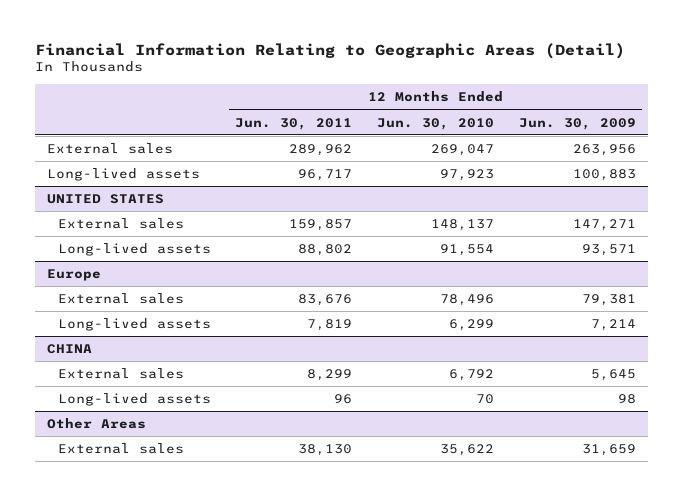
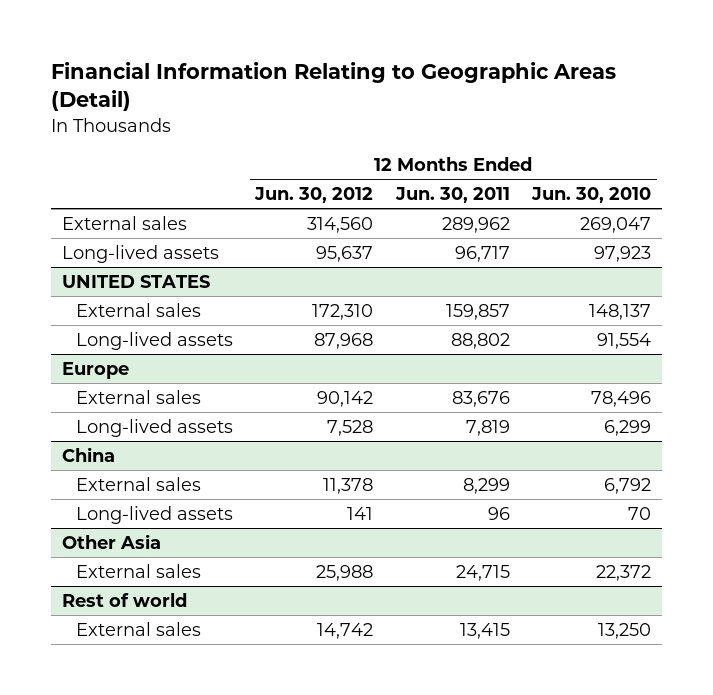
[518,117,636,130] Jun. 30, 2009 -> none
none -> [254,187,374,204] Jun. 30, 2012
[47,344,93,355] CHINA -> [62,446,116,462] China
[47,418,147,430] Other Areas -> none
none -> [62,533,162,549] Other Asia
[298,444,353,457] 38,130 -> [455,564,510,581] 24,715
[440,444,495,457] 35,622 -> [596,564,652,581] 22,372
none -> [62,592,188,607] Rest of world
none -> [75,621,201,636] External sales

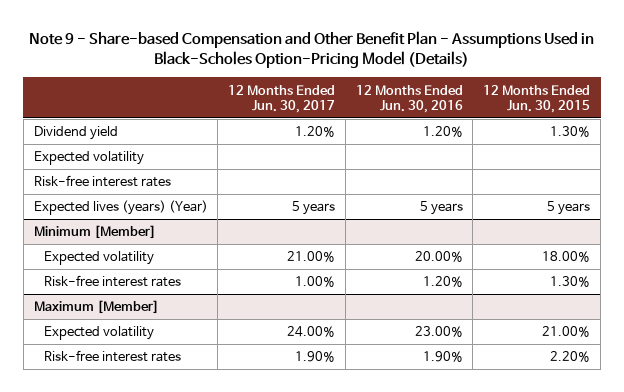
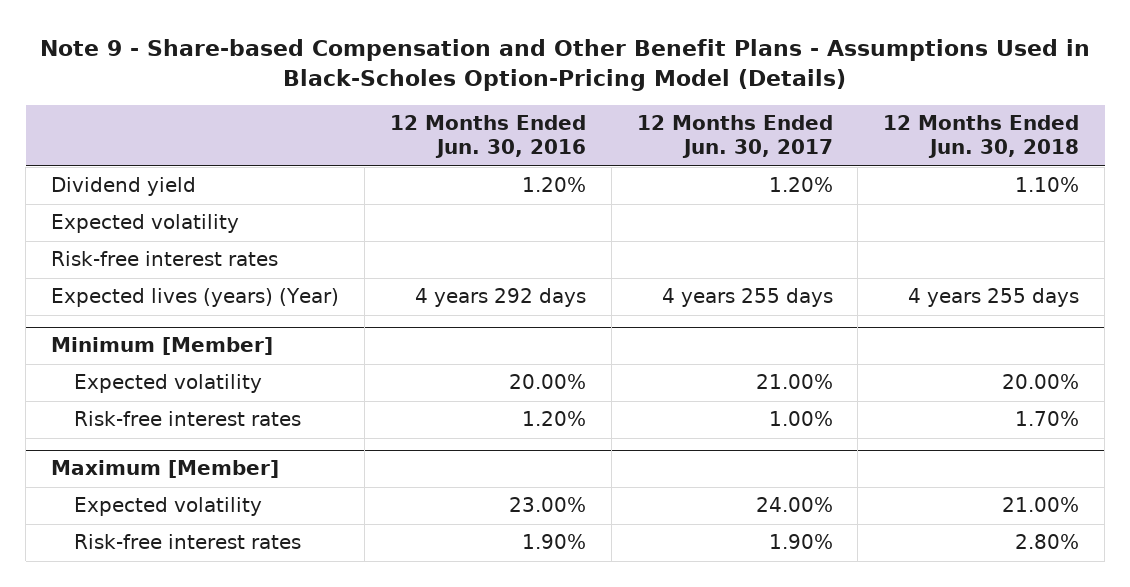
[28,30,594,69] Note 9 - Share-based Compensation and Other Benefit Plan - Assumptions Used in Black-Scholes Option-Pricing Model (Details) -> [40,38,1091,91] Note 9 - Share-based Compensation and Other Benefit Plans - Assumptions Used in Black-Scholes Option-Pricing Model (Details)
[483,84,591,113] 12 Months Ended Jun. 30, 2015 -> none
none -> [883,115,1080,159] 12 Months Ended Jun. 30, 2018
[292,201,336,216] 5 years -> [661,288,833,308] 4 years 255 days
[419,201,463,216] 5 years -> [414,288,586,308] 4 years 292 days

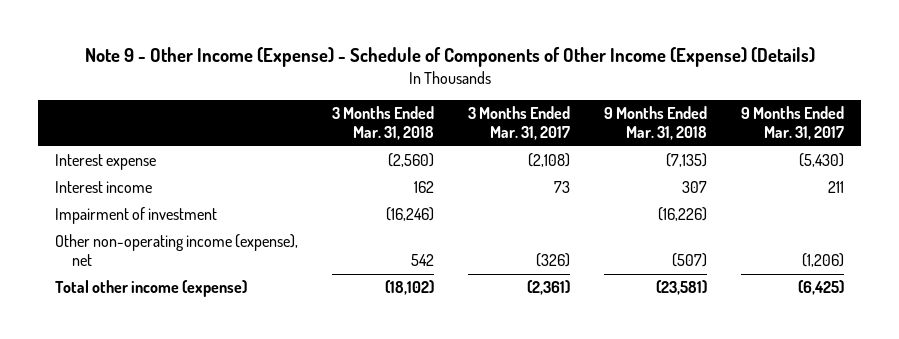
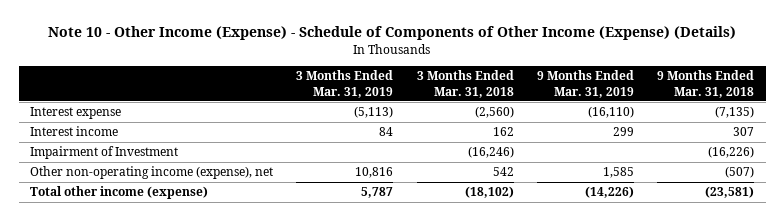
[84,47,815,68] Note 9 - Other Income (Expense) - Schedule of Components of Other Income (Expense) (Details) -> [48,26,737,41] Note 10 - Other Income (Expense) - Schedule of Components of Other Income (Expense) (Details)
[468,106,571,141] 3 Months Ended Mar. 31, 2017 -> none
[741,106,845,141] 9 Months Ended Mar. 31, 2017 -> none
none -> [296,70,394,98] 3 Months Ended Mar. 31, 2019
none -> [536,70,634,98] 9 Months Ended Mar. 31, 2019
[54,207,217,225] Impairment of investment -> [30,146,179,160] Impairment of Investment

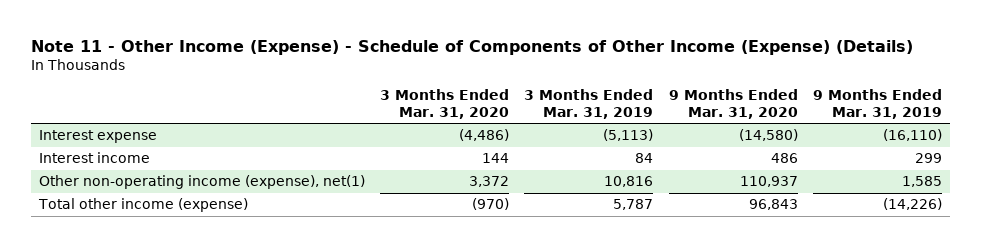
[48,26,737,41] Note 10 - Other Income (Expense) - Schedule of Components of Other Income (Expense) (Details) -> [30,39,913,55] Note 11 - Other Income (Expense) - Schedule of Components of Other Income (Expense) (Details)
[416,70,514,98] 3 Months Ended Mar. 31, 2018 -> none
[657,70,755,98] 9 Months Ended Mar. 31, 2018 -> none
none -> [379,89,509,119] 3 Months Ended Mar. 31, 2020
none -> [668,89,798,119] 9 Months Ended Mar. 31, 2020
[30,146,179,160] Impairment of Investment -> none
[30,166,274,180] Other non-operating income (expense), net -> [38,175,365,190] Other non-operating income (expense), net(1)

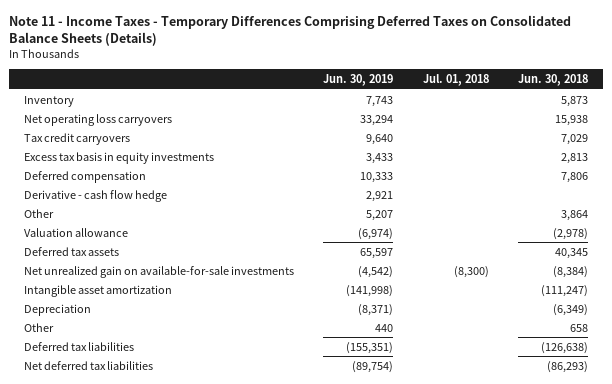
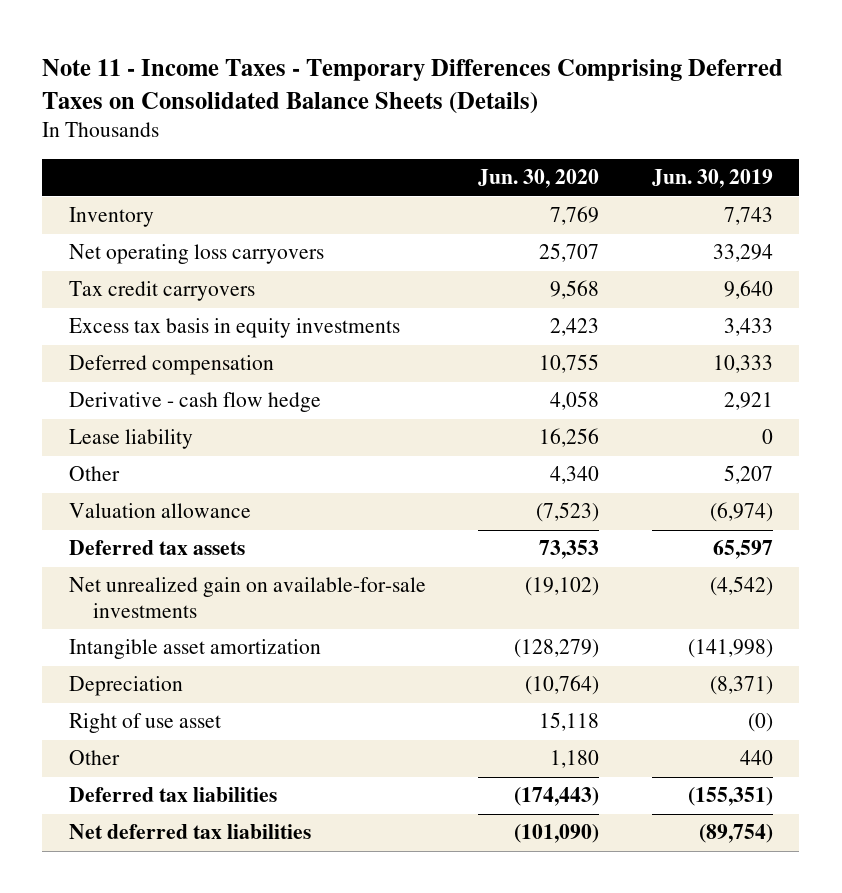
[422,73,489,86] Jul. 01, 2018 -> none
[518,73,589,86] Jun. 30, 2018 -> none
none -> [478,169,600,189] Jun. 30, 2020
none -> [68,429,193,450] Lease liability
none -> [68,713,221,734] Right of use asset

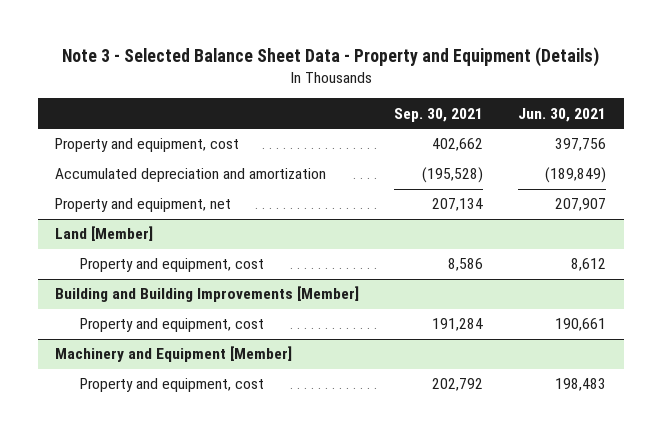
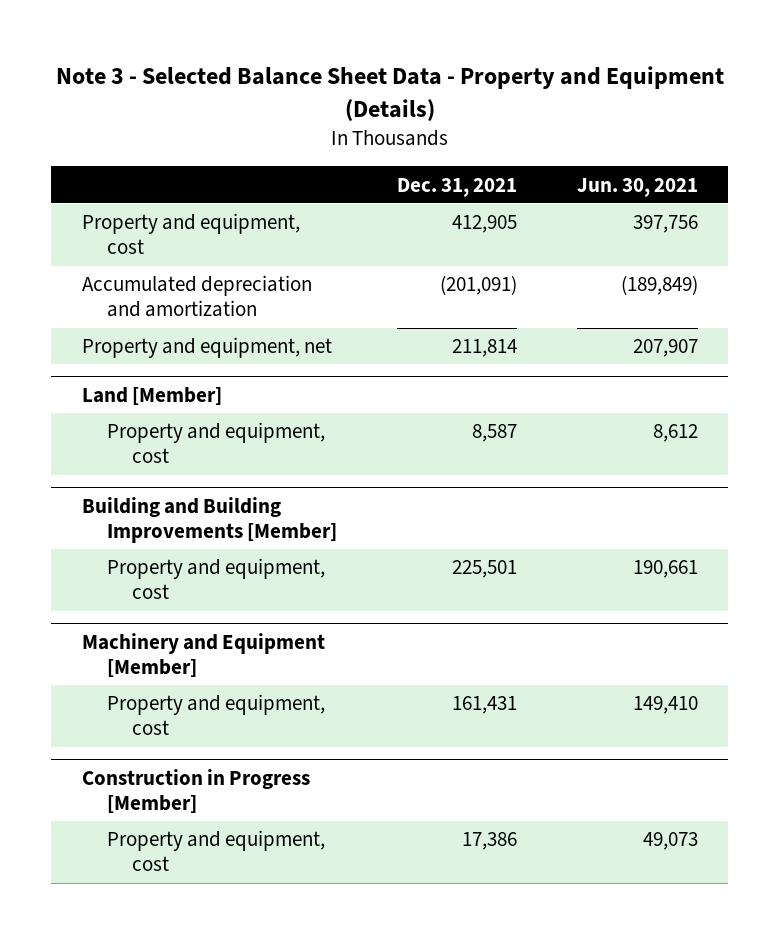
[394,107,484,122] Sep. 30, 2021 -> none
none -> [396,177,517,197] Dec. 31, 2021
[555,378,607,392] 198,483 -> [633,696,699,715] 149,410
none -> [81,768,310,813] Construction in Progress [Member]
none -> [106,830,325,872] Property and equipment, cost

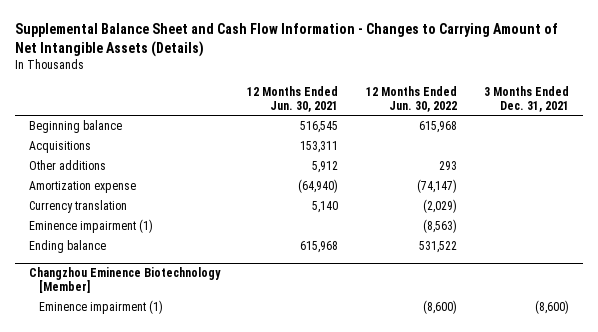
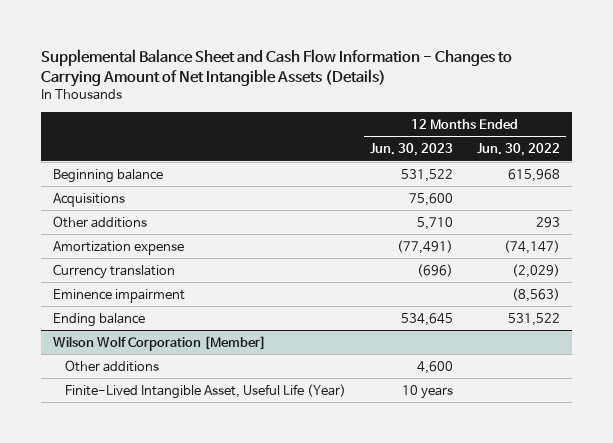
[247,85,339,112] 12 Months Ended Jun. 30, 2021 -> none
[484,85,570,112] 3 Months Ended Dec. 31, 2021 -> none
none -> [369,143,453,157] Jun. 30, 2023
[28,219,153,234] Eminence impairment (1) -> [53,288,186,303] Eminence impairment
[28,267,221,294] Changzhou Eminence Biotechnology [Member] -> none
[38,300,163,315] Eminence impairment (1) -> none
none -> [53,335,267,351] Wilson Wolf Corporation [Member]
none -> [64,359,159,372] Other additions
none -> [64,383,346,399] Finite-Lived Intangible Asset, Useful Life (Year)

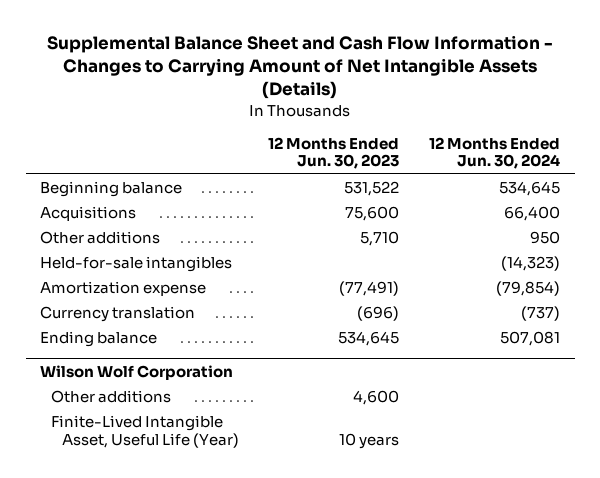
[476,143,560,157] Jun. 30, 2022 -> none
none -> [428,136,560,170] 12 Months Ended Jun. 30, 2024
none -> [40,256,233,273] Held-for-sale intangibles
[53,288,186,303] Eminence impairment -> none
[53,335,267,351] Wilson Wolf Corporation [Member] -> [40,365,234,381] Wilson Wolf Corporation

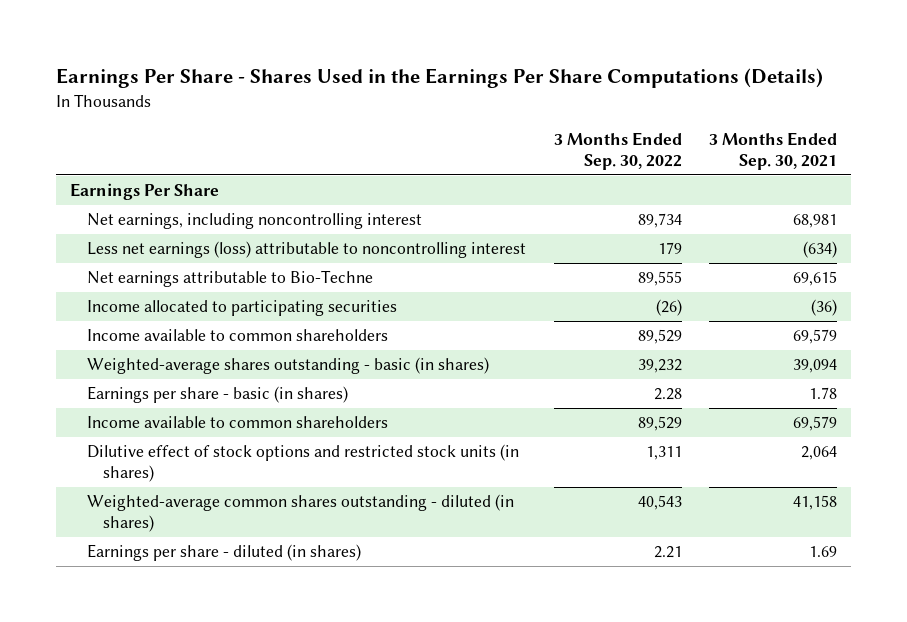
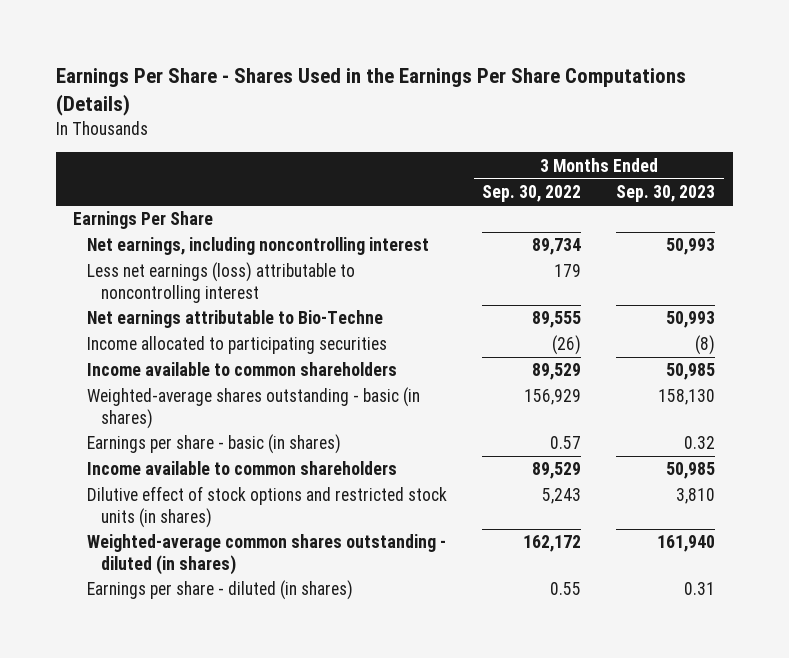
[709,131,838,170] 3 Months Ended Sep. 30, 2021 -> none
none -> [616,185,716,203] Sep. 30, 2023
[637,359,682,374] 39,232 -> [524,389,582,406] 156,929
[653,388,682,401] 2.28 -> [550,436,582,450] 0.57
[645,446,682,461] 1,311 -> [542,488,582,505] 5,243
[637,495,682,511] 40,543 -> [523,535,582,553] 162,172
[653,546,682,559] 2.21 -> [550,582,582,596] 0.55

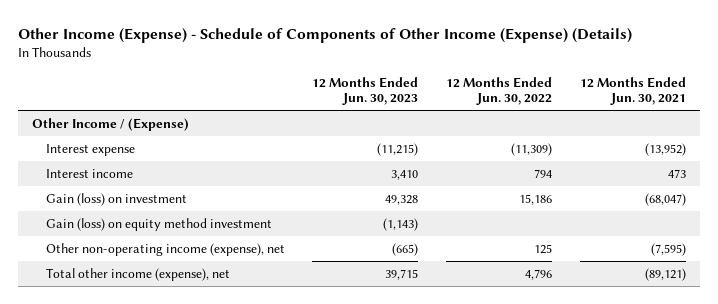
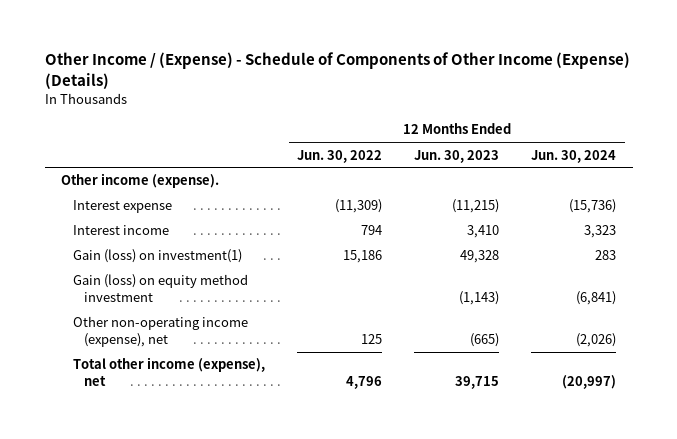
[17,27,632,43] Other Income (Expense) - Schedule of Components of Other Income (Expense) (Details) -> [44,52,630,89] Other Income / (Expense) - Schedule of Components of Other Income (Expense) (Details)
[579,76,686,106] 12 Months Ended Jun. 30, 2021 -> none
none -> [531,149,617,163] Jun. 30, 2024
[31,117,189,131] Other Income / (Expense) -> [60,173,219,189] Other income (expense).
[45,192,187,206] Gain (loss) on investment -> [72,249,242,264] Gain (loss) on investment(1)

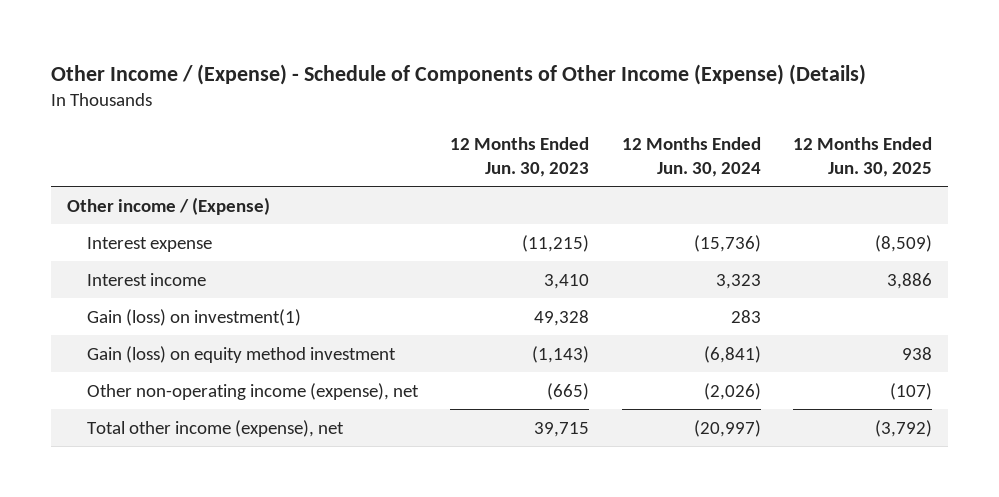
[296,149,382,163] Jun. 30, 2022 -> none
none -> [792,136,932,177] 12 Months Ended Jun. 30, 2025
[60,173,219,189] Other income (expense). -> [67,196,271,215] Other income / (Expense)

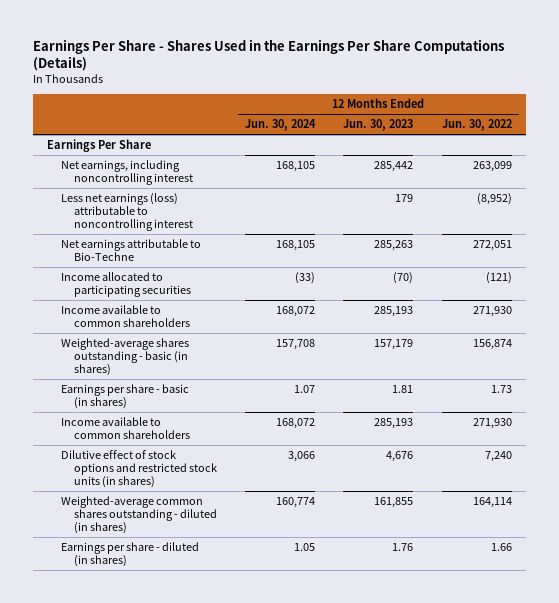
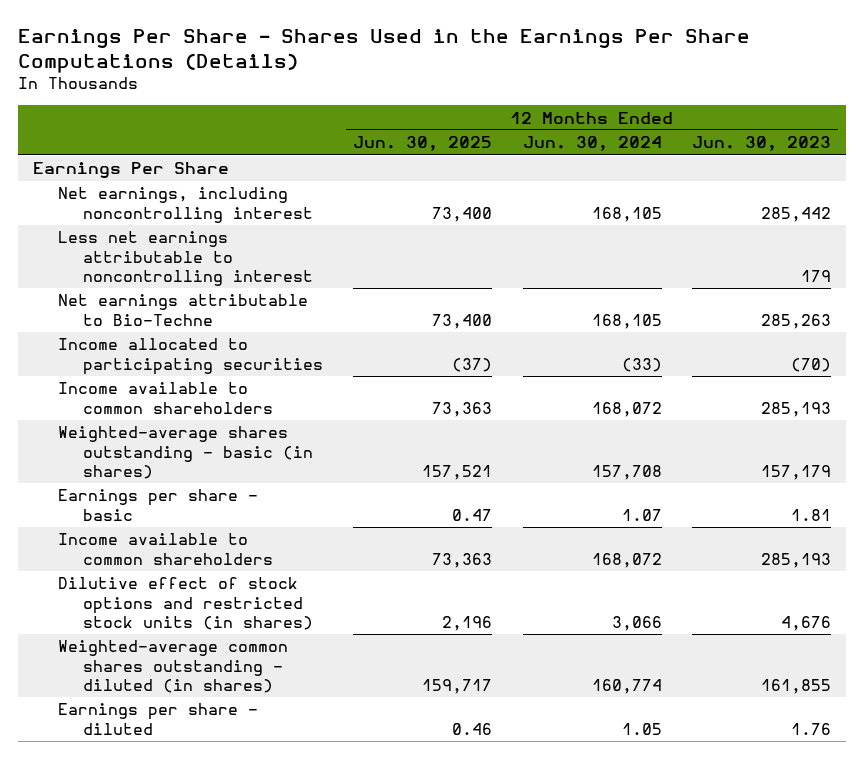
[441,119,512,132] Jun. 30, 2022 -> none
none -> [353,136,493,152] Jun. 30, 2025
[60,193,193,232] Less net earnings (loss) attributable to noncontrolling interest -> [58,231,314,286] Less net earnings attributable to noncontrolling interest
[60,384,189,410] Earnings per share - basic (in shares) -> [58,489,259,521] Earnings per share - basic
[60,542,199,568] Earnings per share - diluted (in shares) -> [58,703,259,735] Earnings per share - diluted

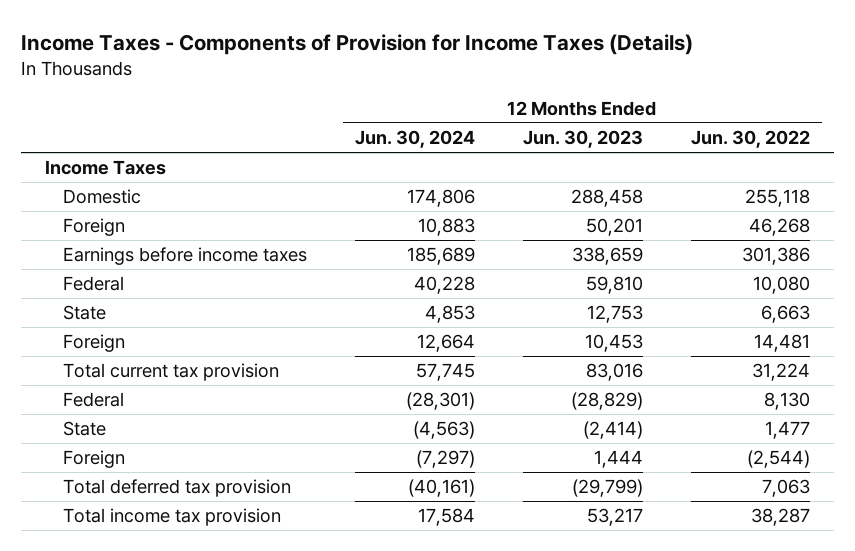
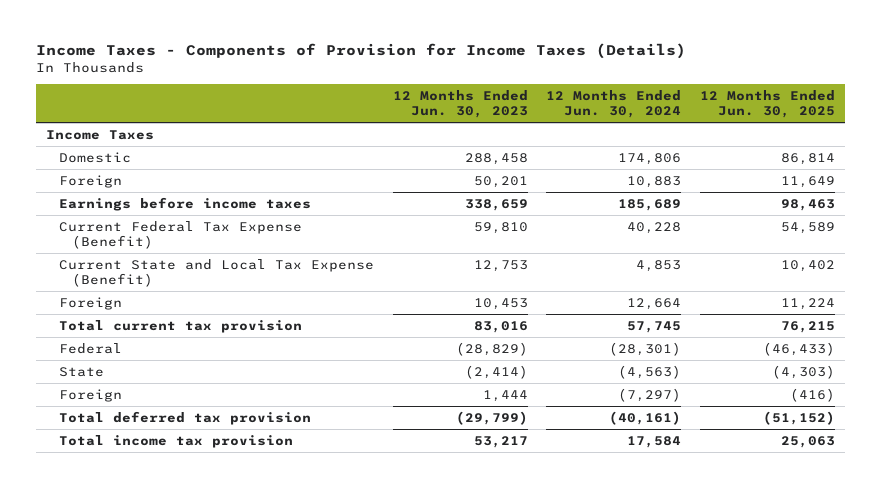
[690,130,810,149] Jun. 30, 2022 -> none
none -> [700,90,836,119] 12 Months Ended Jun. 30, 2025
[62,276,124,292] Federal -> [58,220,302,249] Current Federal Tax Expense (Benefit)
[62,305,106,321] State -> [58,258,374,287] Current State and Local Tax Expense (Benefit)

